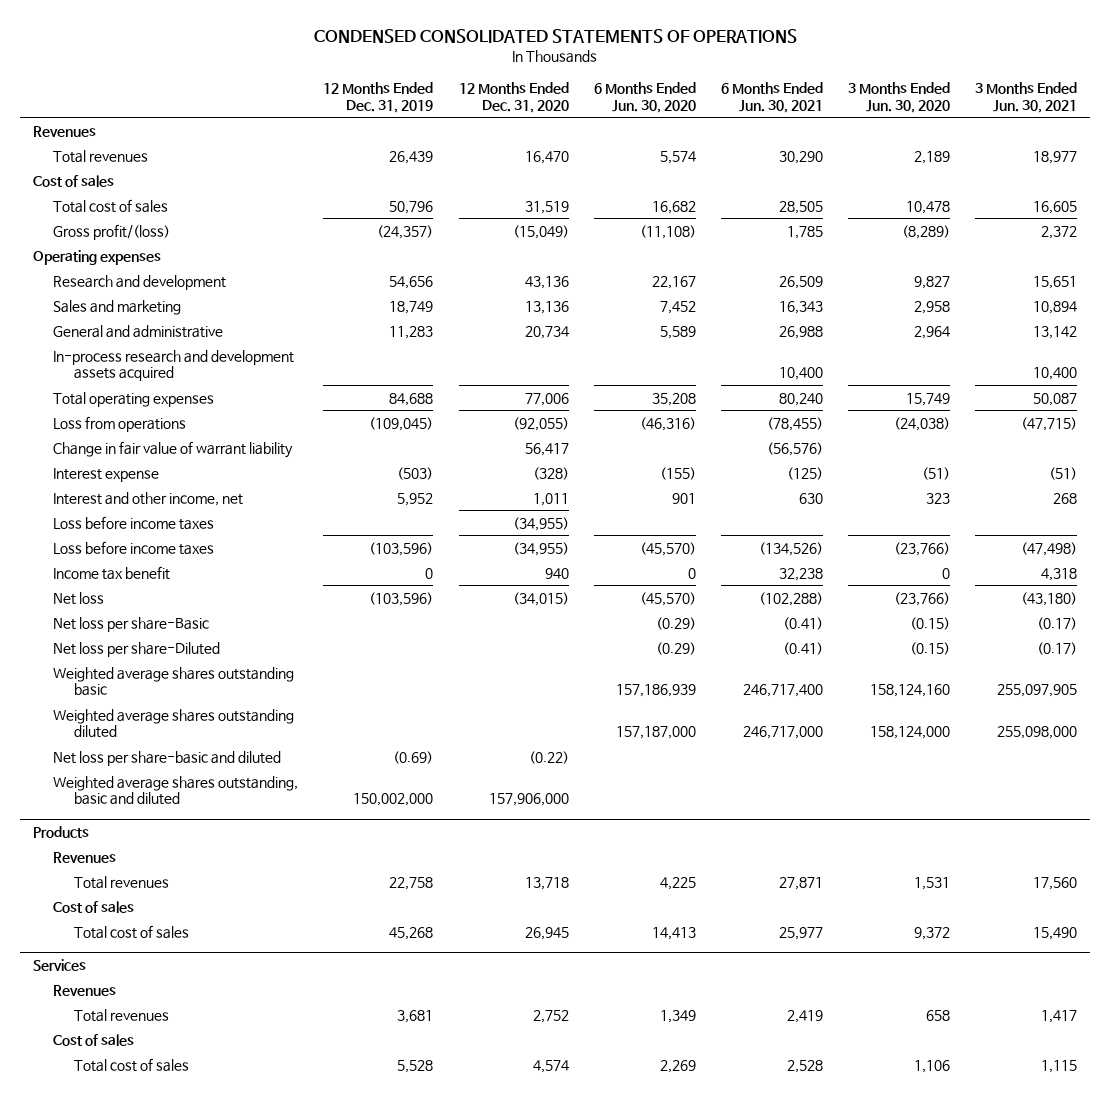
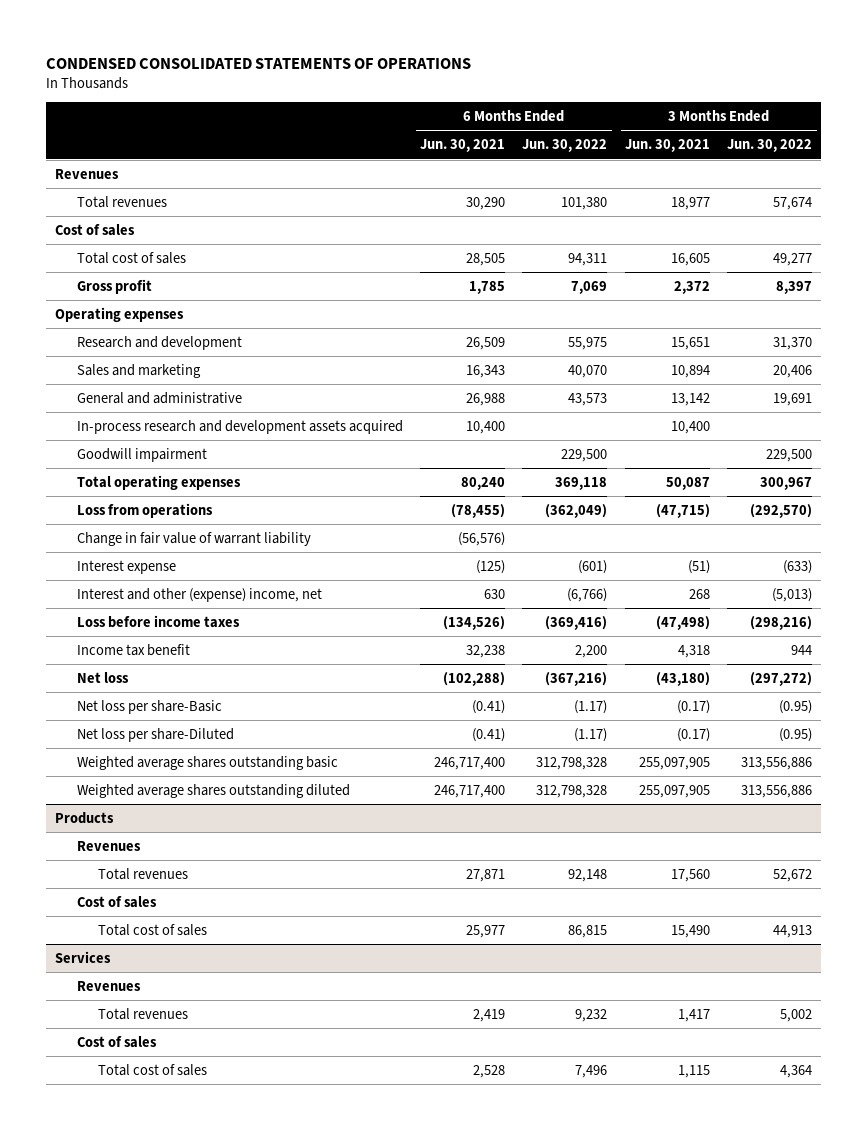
[323,82,434,113] 12 Months Ended Dec. 31, 2019 -> none
[458,82,569,113] 12 Months Ended Dec. 31, 2020 -> none
[593,82,696,113] 6 Months Ended Jun. 30, 2020 -> none
[847,82,950,113] 3 Months Ended Jun. 30, 2020 -> none
none -> [522,139,608,153] Jun. 30, 2022
none -> [727,139,813,153] Jun. 30, 2022
[53,223,171,240] Gross profit/(loss) -> [76,278,152,294] Gross profit
none -> [76,447,207,462] Goodwill impairment
[53,515,215,530] Loss before income taxes -> none
[53,491,244,506] Interest and other income, net -> [76,587,322,602] Interest and other (expense) income, net
[53,750,282,766] Net loss per share-basic and diluted -> none
[53,775,299,806] Weighted average shares outstanding, basic and diluted -> none
[742,726,823,740] 246,717,000 -> [434,784,506,798] 246,717,400
[997,726,1078,740] 255,098,000 -> [638,784,710,798] 255,097,905

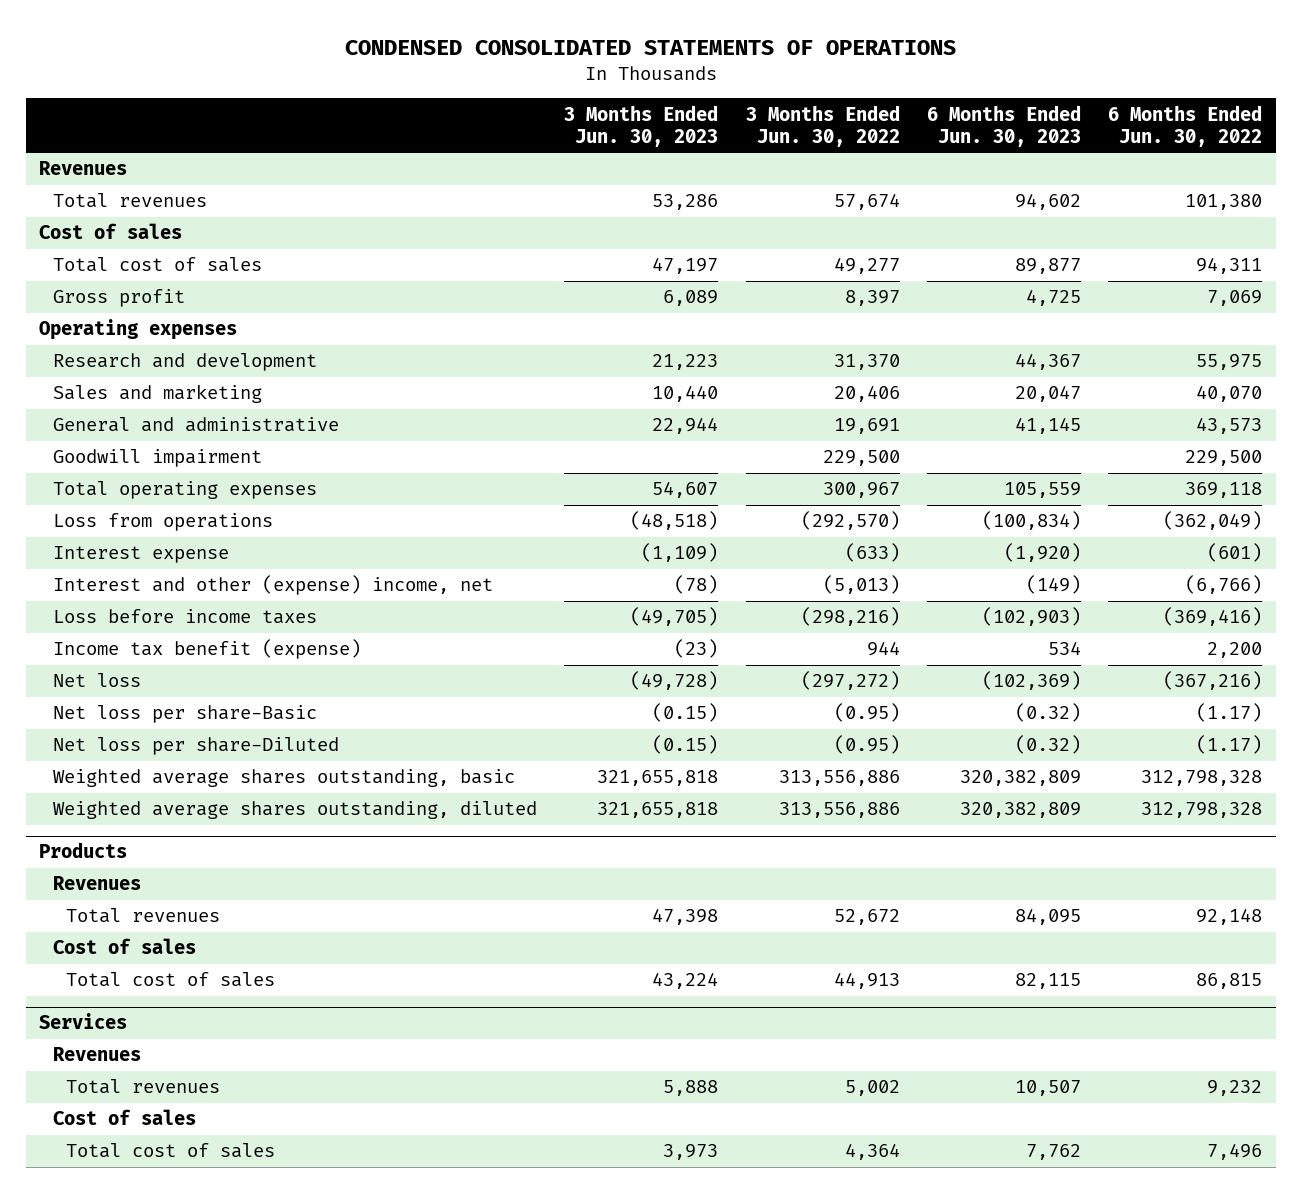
[420,139,506,153] Jun. 30, 2021 -> none
[624,139,710,153] Jun. 30, 2021 -> none
none -> [564,104,719,147] 3 Months Ended Jun. 30, 2023
none -> [926,104,1081,147] 6 Months Ended Jun. 30, 2023
[76,419,403,434] In-process research and development assets acquired -> none
[76,531,311,546] Change in fair value of warrant liability -> none
[76,643,190,656] Income tax benefit -> [52,639,361,660] Income tax benefit (expense)
[76,755,338,770] Weighted average shares outstanding basic -> [52,769,515,788] Weighted average shares outstanding, basic
[76,783,350,798] Weighted average shares outstanding diluted -> [52,801,537,820] Weighted average shares outstanding, diluted

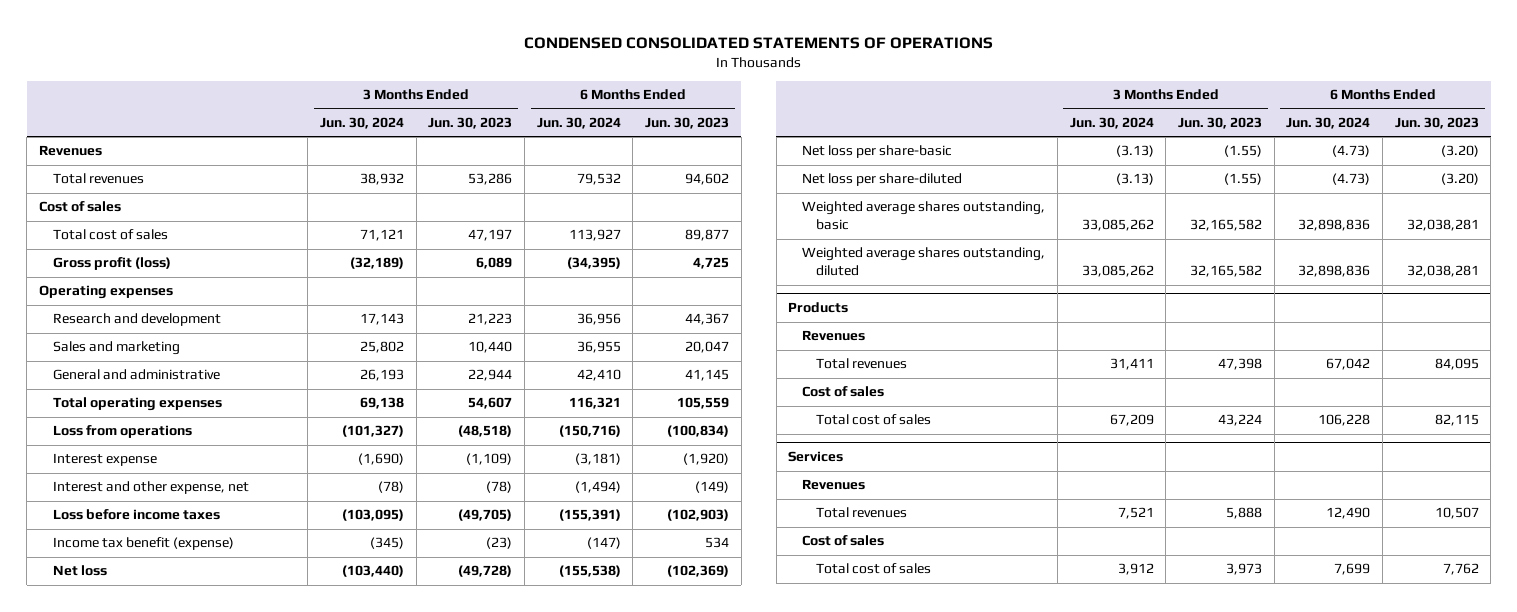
[745,104,900,147] 3 Months Ended Jun. 30, 2022 -> none
[1108,104,1263,147] 6 Months Ended Jun. 30, 2022 -> none
none -> [319,117,404,130] Jun. 30, 2024
none -> [536,117,621,130] Jun. 30, 2024
[52,289,185,308] Gross profit -> [52,257,171,271] Gross profit (loss)
[52,449,262,468] Goodwill impairment -> none
[52,575,493,596] Interest and other (expense) income, net -> [52,481,249,495] Interest and other expense, net
[52,705,317,724] Net loss per share-Basic -> [802,145,953,159] Net loss per share-basic
[652,703,719,723] (0.15) -> [1223,145,1262,158] (1.55)
[1014,703,1081,723] (0.32) -> [1440,145,1479,158] (3.20)
[52,737,339,756] Net loss per share-Diluted -> [802,173,963,187] Net loss per share-diluted
[652,735,719,755] (0.15) -> [1223,173,1262,186] (1.55)
[1014,735,1081,755] (0.32) -> [1440,173,1479,186] (3.20)
[597,770,719,787] 321,655,818 -> [1189,219,1262,232] 32,165,582
[959,770,1081,787] 320,382,809 -> [1406,219,1479,232] 32,038,281
[597,802,719,819] 321,655,818 -> [1189,265,1262,278] 32,165,582
[959,802,1081,819] 320,382,809 -> [1406,265,1479,278] 32,038,281

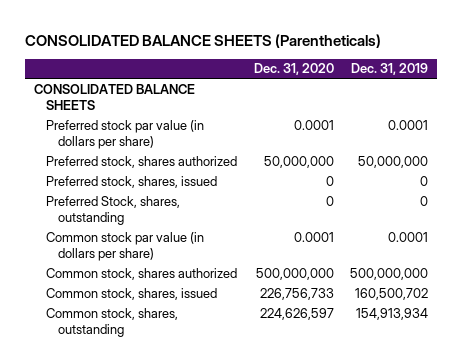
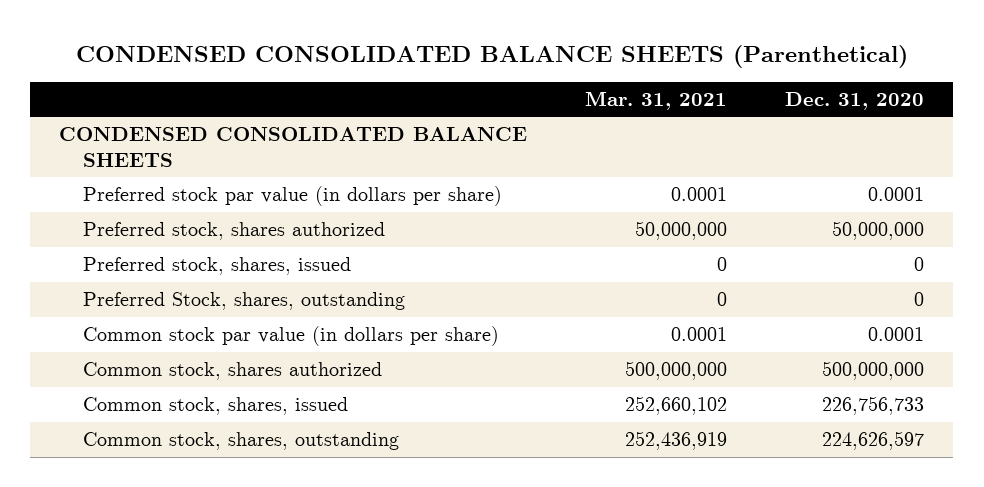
[25,33,382,48] CONSOLIDATED BALANCE SHEETS (Parentheticals) -> [75,44,908,68] CONDENSED CONSOLIDATED BALANCE SHEETS (Parenthetical)
[351,63,429,76] Dec. 31, 2019 -> none
none -> [585,90,728,110] Mar. 31, 2021
[33,83,195,110] CONSOLIDATED BALANCE SHEETS -> [59,127,528,167] CONDENSED CONSOLIDATED BALANCE SHEETS

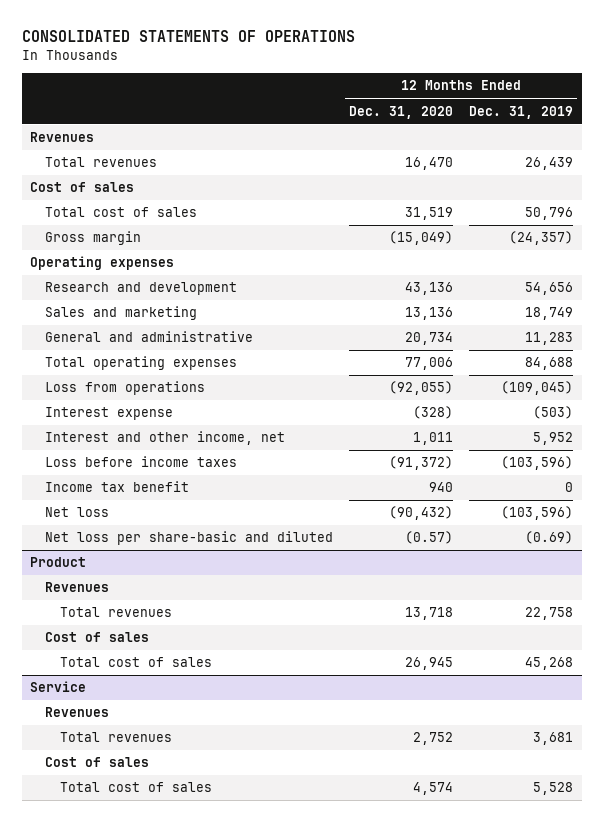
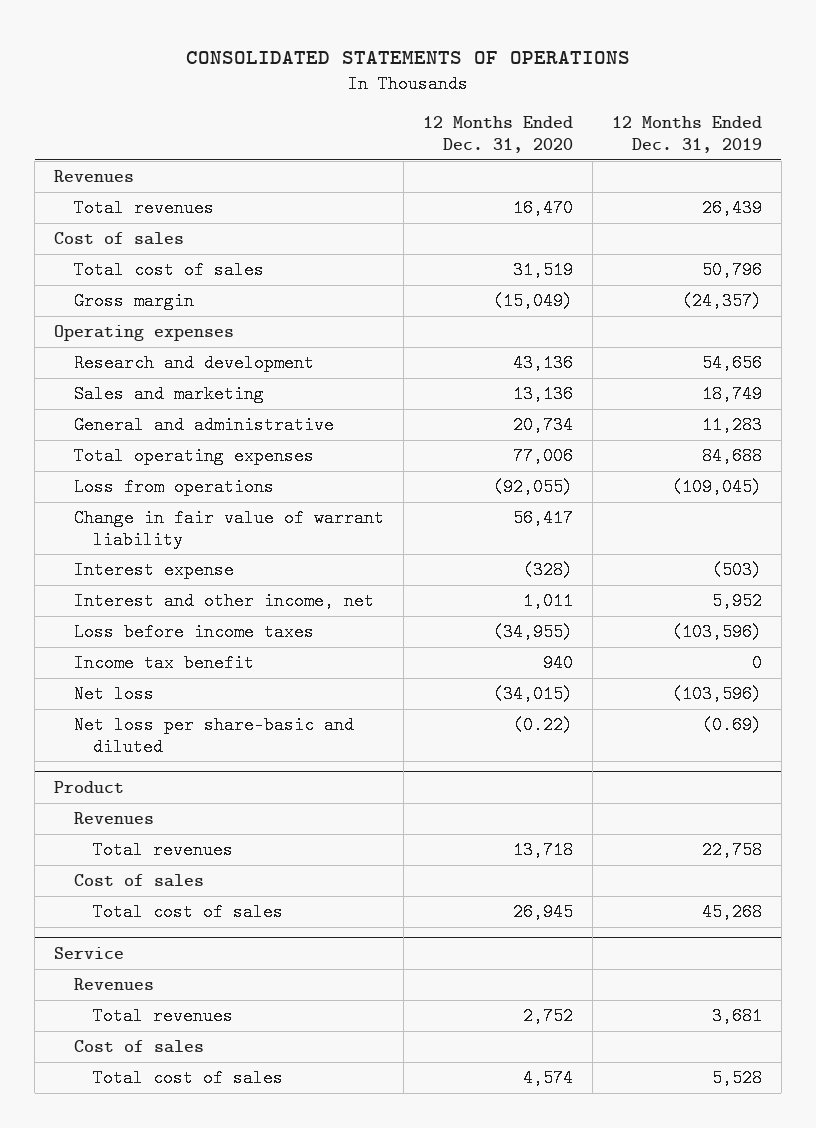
none -> [73,509,384,549] Change in fair value of warrant liability
[389,456,454,471] (91,372) -> [492,623,573,642] (34,955)
[389,506,454,521] (90,432) -> [492,685,573,704] (34,015)
[405,531,454,545] (0.57) -> [512,716,573,735] (0.22)

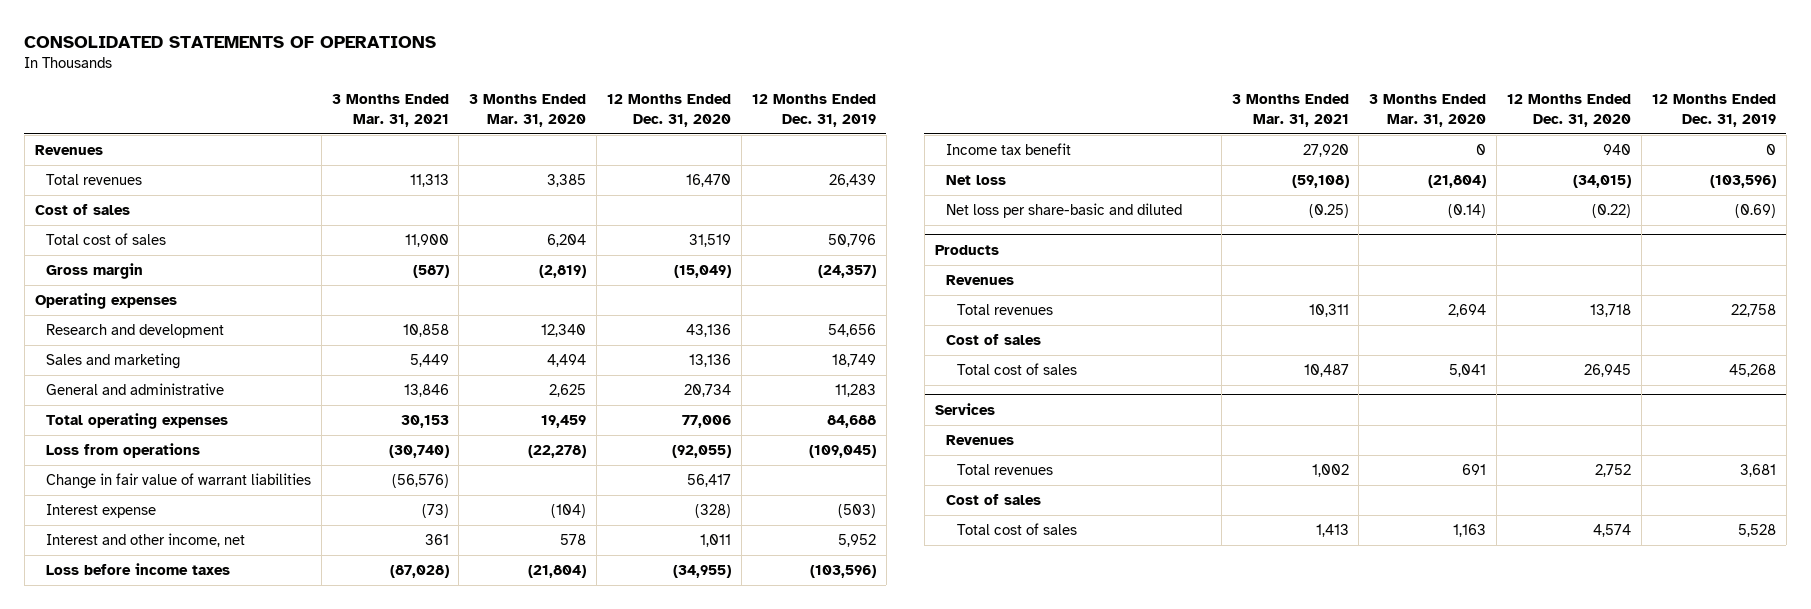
none -> [331,93,449,127] 3 Months Ended Mar. 31, 2021
none -> [469,93,587,127] 3 Months Ended Mar. 31, 2020
[73,509,384,549] Change in fair value of warrant liability -> [45,473,311,490] Change in fair value of warrant liabilities
[54,780,125,793] Product -> [934,245,999,256] Products
[54,946,125,959] Service -> [934,403,995,416] Services

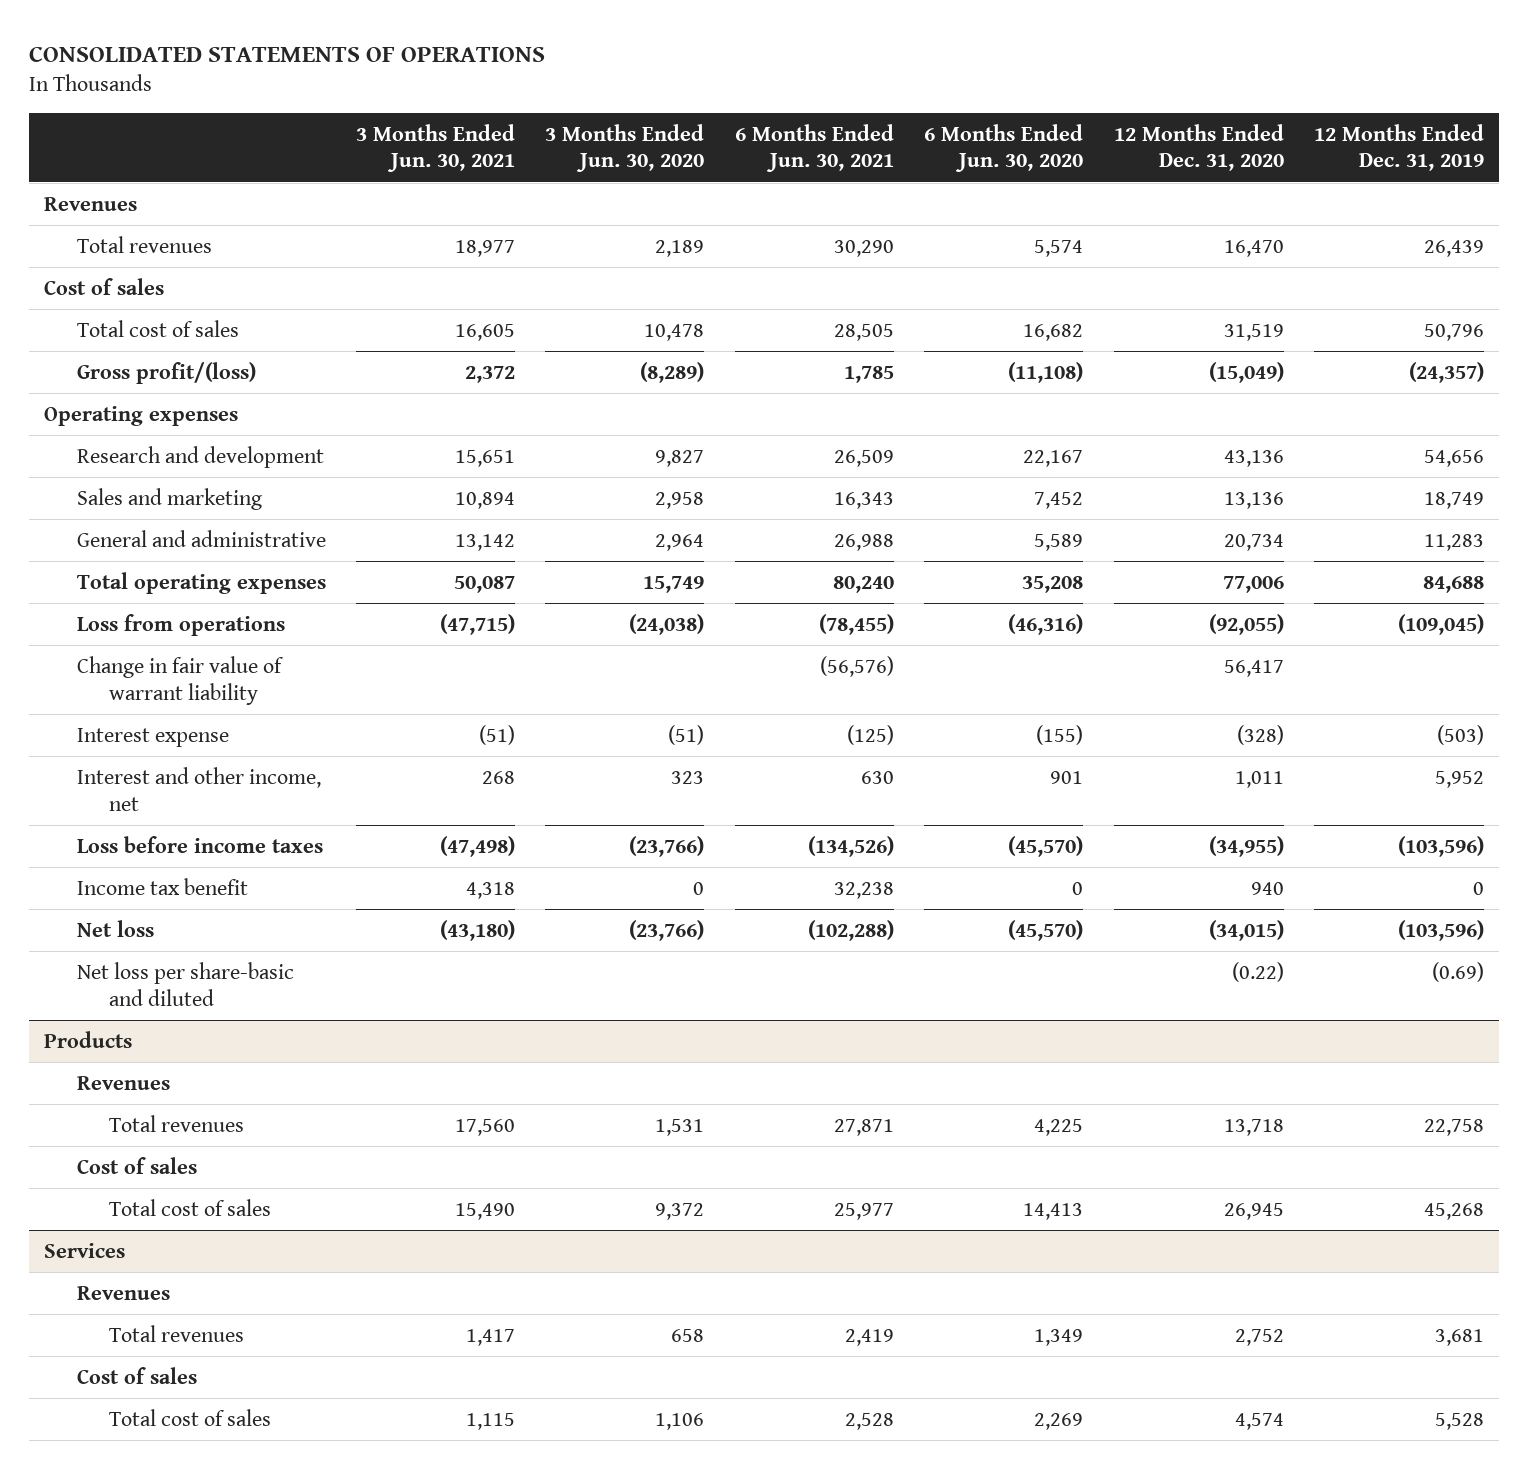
[331,93,449,127] 3 Months Ended Mar. 31, 2021 -> none
[469,93,587,127] 3 Months Ended Mar. 31, 2020 -> none
none -> [355,123,515,173] 3 Months Ended Jun. 30, 2021
none -> [545,123,705,173] 3 Months Ended Jun. 30, 2020
none -> [734,123,894,173] 6 Months Ended Jun. 30, 2021
none -> [924,123,1084,173] 6 Months Ended Jun. 30, 2020
[45,263,143,280] Gross margin -> [76,361,256,384] Gross profit/(loss)
[45,473,311,490] Change in fair value of warrant liabilities -> [76,655,284,705] Change in fair value of warrant liability

